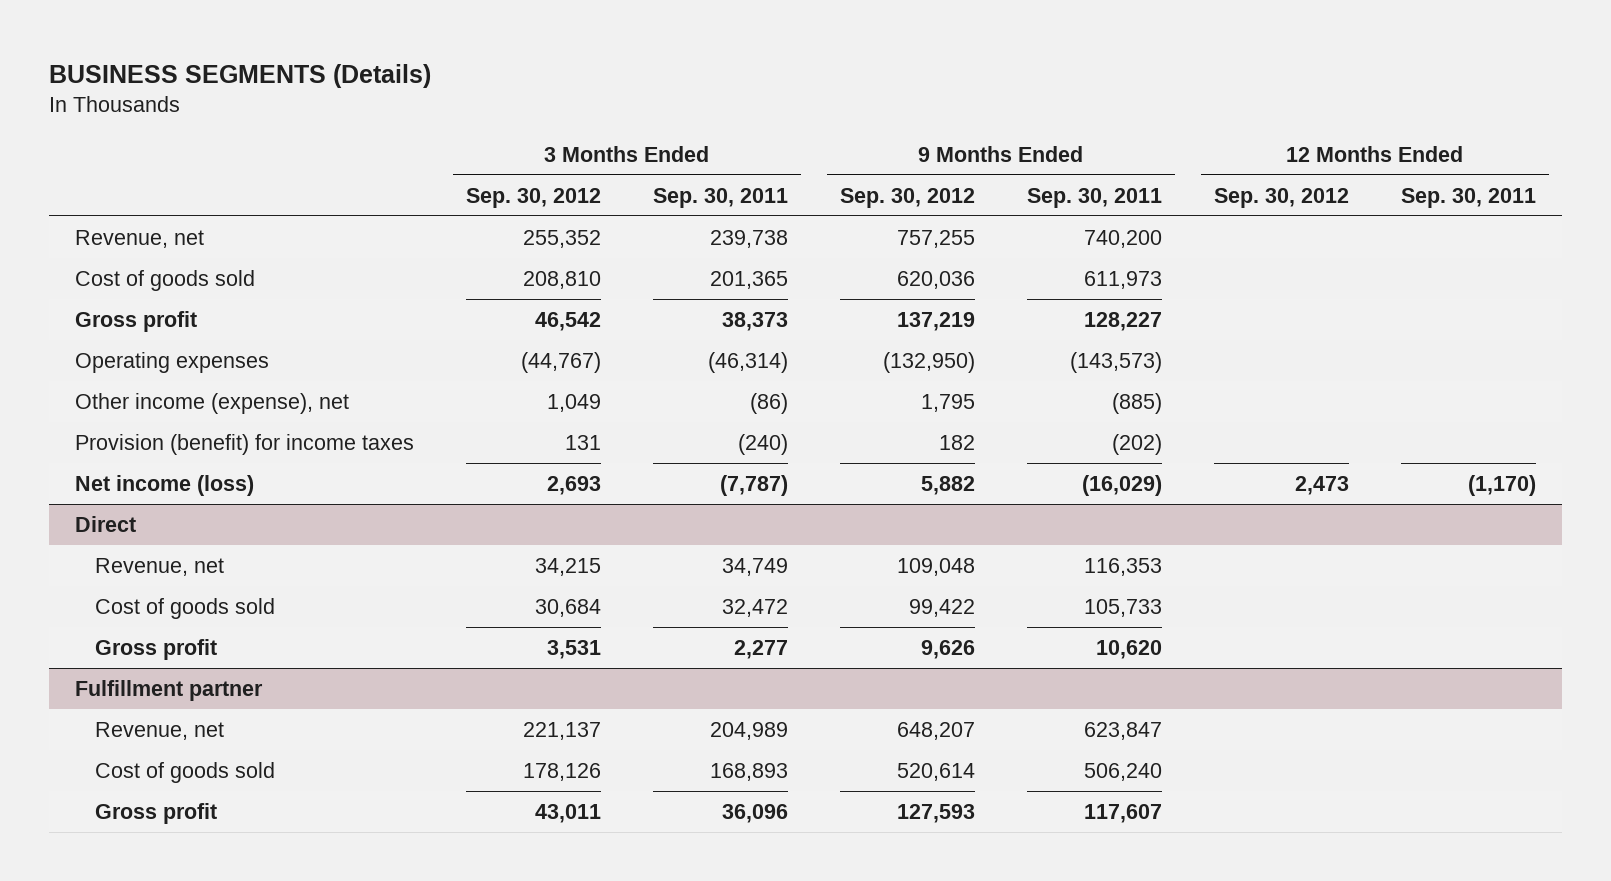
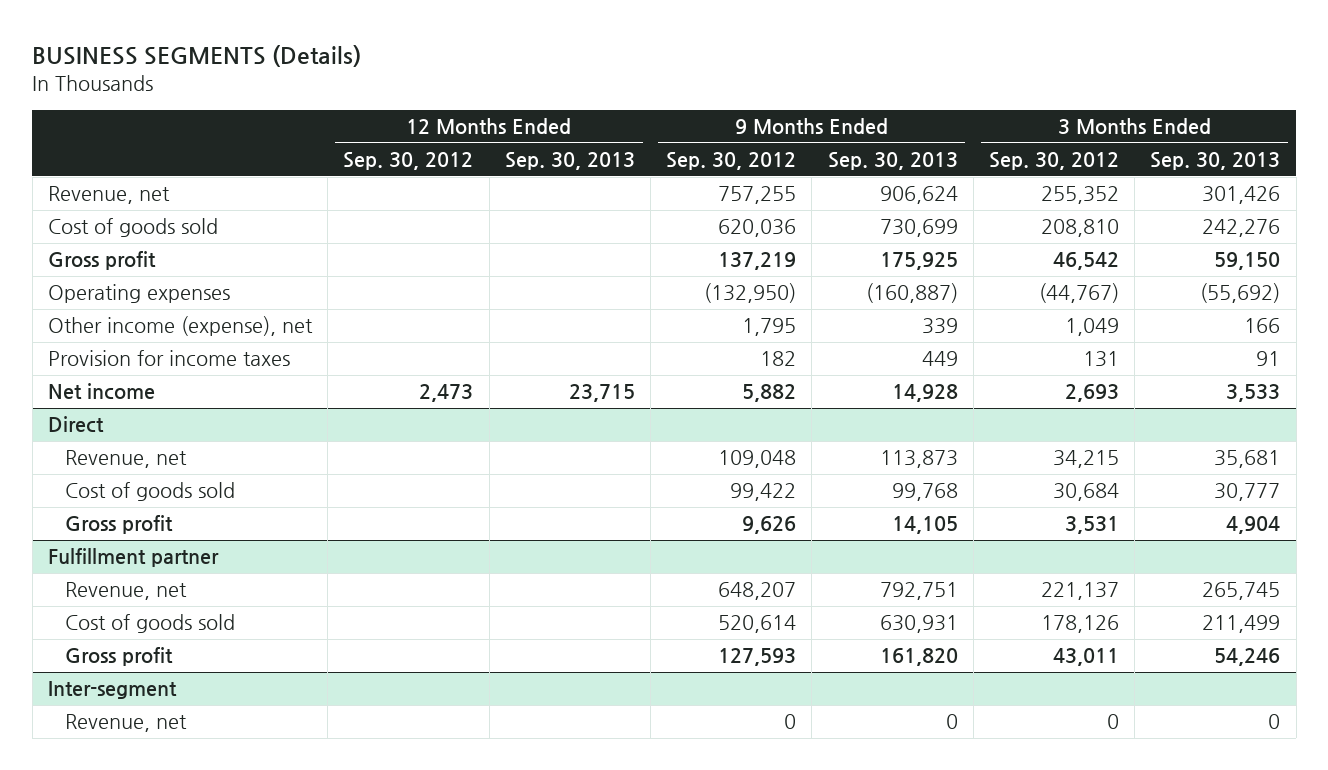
[653,187,789,208] Sep. 30, 2011 -> none
[1027,187,1163,208] Sep. 30, 2011 -> none
[1401,187,1537,208] Sep. 30, 2011 -> none
none -> [504,152,635,171] Sep. 30, 2013
none -> [827,152,958,171] Sep. 30, 2013
none -> [1150,152,1281,171] Sep. 30, 2013
[75,433,415,455] Provision (benefit) for income taxes -> [47,350,290,367] Provision for income taxes
[75,474,255,496] Net income (loss) -> [47,383,155,401] Net income
none -> [47,681,177,700] Inter-segment
none -> [64,714,187,733] Revenue, net

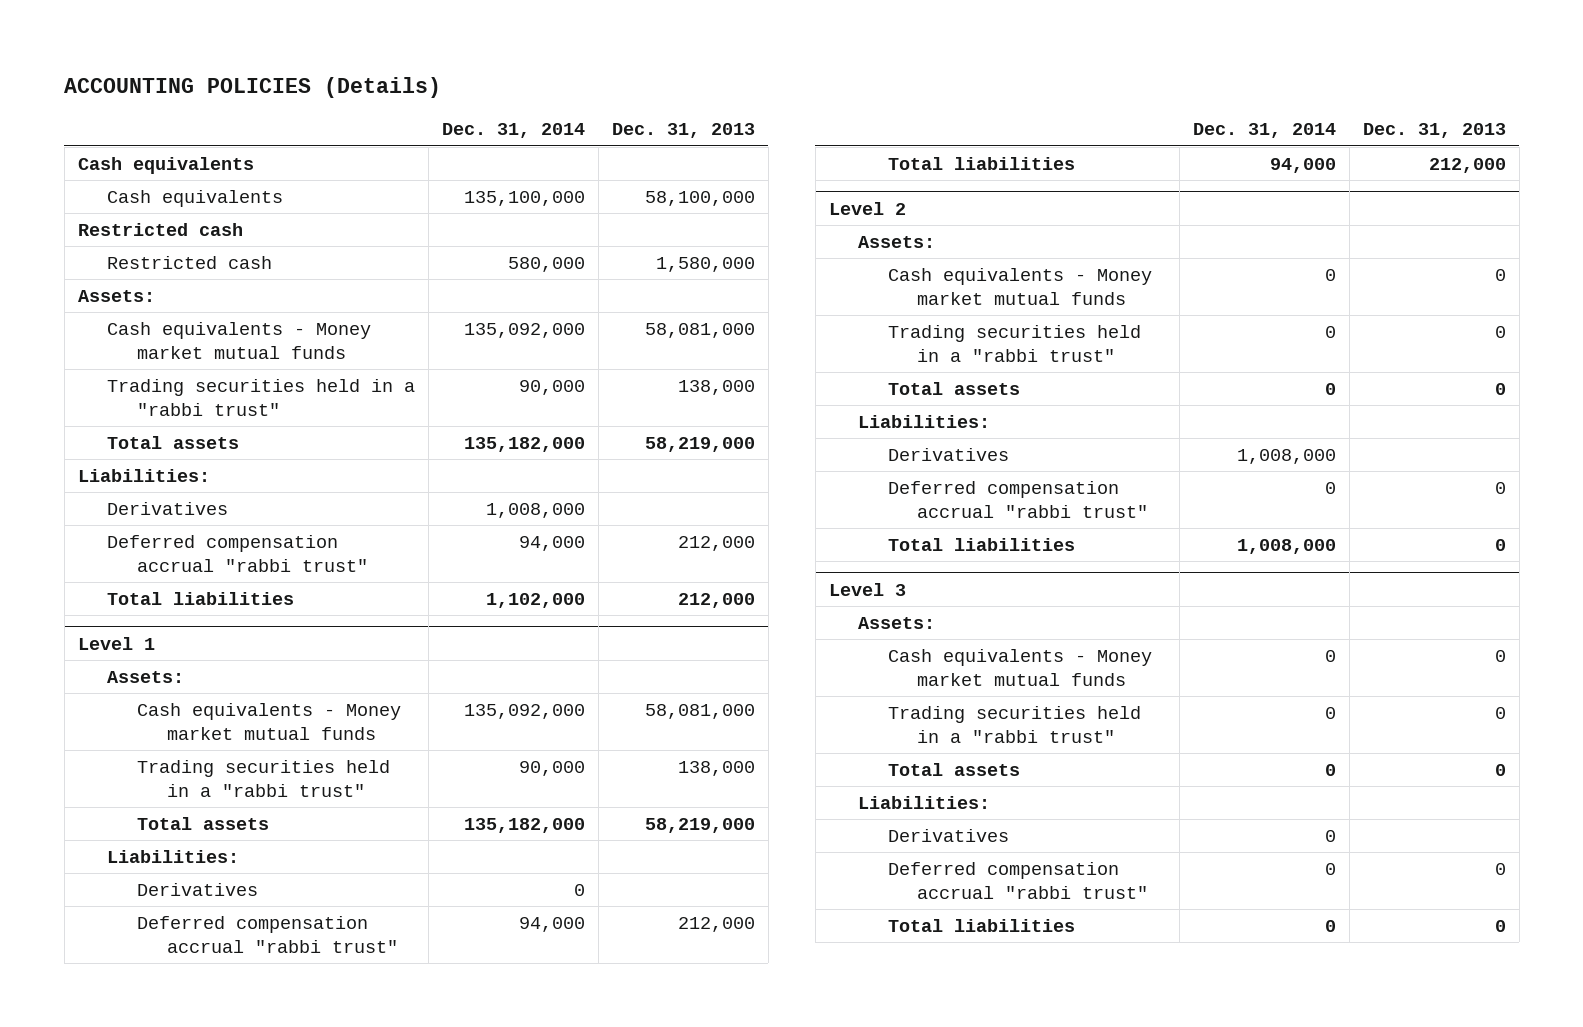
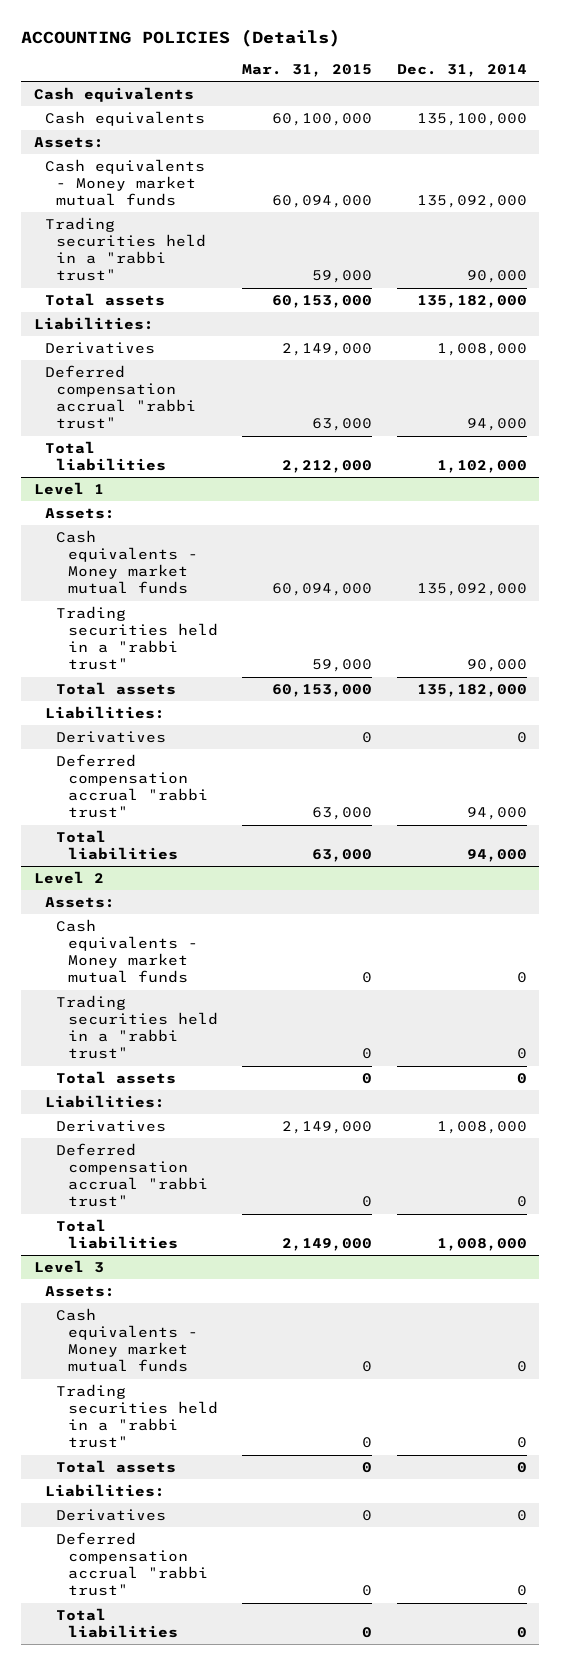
[611,123,755,139] Dec. 31, 2013 -> none
none -> [242,63,373,77] Mar. 31, 2015
[77,222,243,236] Restricted cash -> none
[107,255,273,269] Restricted cash -> none

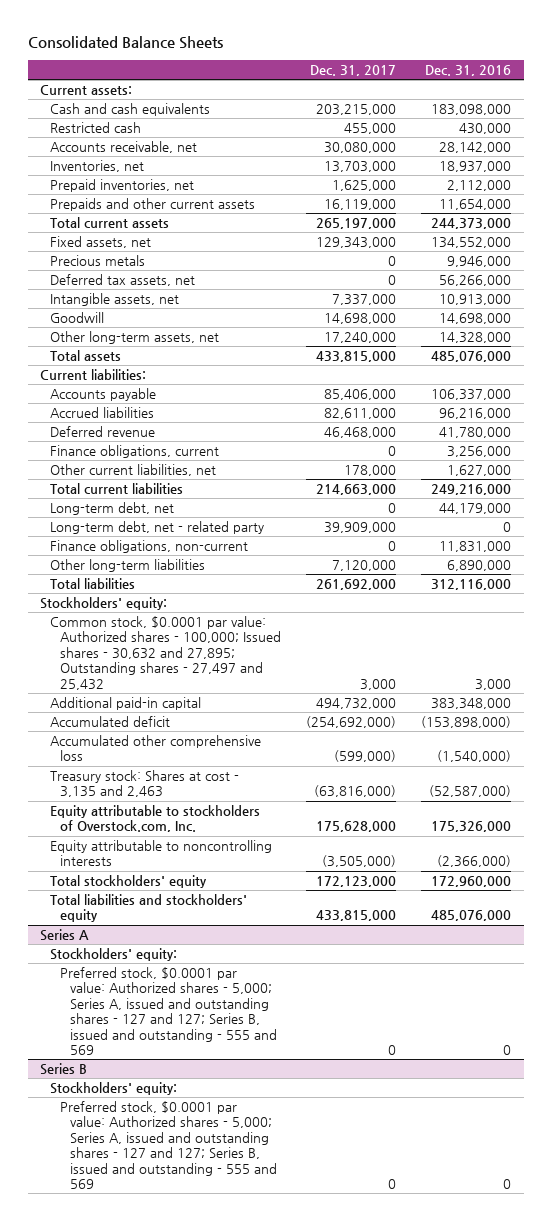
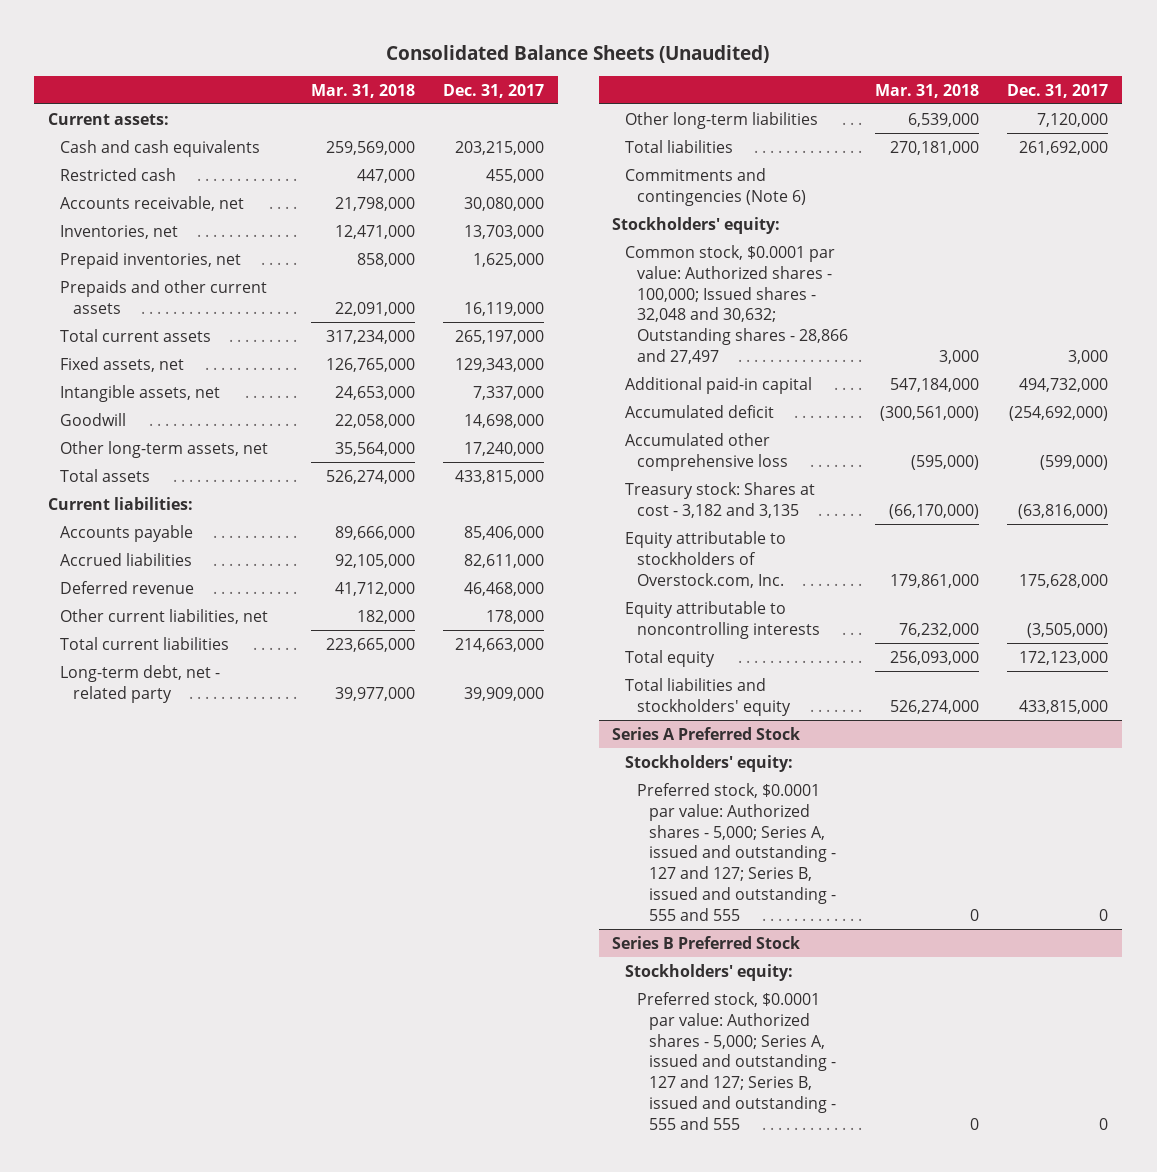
[27,36,223,50] Consolidated Balance Sheets -> [386,44,770,63] Consolidated Balance Sheets (Unaudited)
[425,65,512,77] Dec. 31, 2016 -> none
none -> [311,83,416,98] Mar. 31, 2018
[50,255,146,267] Precious metals -> none
[50,274,196,287] Deferred tax assets, net -> none
[50,445,220,459] Finance obligations, current -> none
[50,502,175,516] Long-term debt, net -> none
[50,540,249,554] Finance obligations, non-current -> none
none -> [624,167,806,206] Commitments and contingencies (Note 6)
[50,616,282,690] Common stock, $0.0001 par value: Authorized shares - 100,000; Issued shares - 30,632 and 27,895; Outstanding shares - 27,497 and 25,432 -> [624,244,848,365] Common stock, $0.0001 par value: Authorized shares - 100,000; Issued shares - 32,048 and 30,632; Outstanding shares - 28,866 and 27,497
[50,770,240,798] Treasury stock: Shares at cost - 3,135 and 2,463 -> [624,481,815,518] Treasury stock: Shares at cost - 3,182 and 3,135
[50,875,208,889] Total stockholders' equity -> [624,649,715,667] Total equity
[40,929,90,942] Series A -> [612,726,801,740] Series A Preferred Stock
[60,967,278,1055] Preferred stock, $0.0001 par value: Authorized shares - 5,000; Series A, issued and outstanding shares - 127 and 127; Series B, issued and outstanding - 555 and 569 -> [636,782,836,922] Preferred stock, $0.0001 par value: Authorized shares - 5,000; Series A, issued and outstanding - 127 and 127; Series B, issued and outstanding - 555 and 555
[40,1063,88,1076] Series B -> [612,935,801,949] Series B Preferred Stock
[60,1101,278,1189] Preferred stock, $0.0001 par value: Authorized shares - 5,000; Series A, issued and outstanding shares - 127 and 127; Series B, issued and outstanding - 555 and 569 -> [636,991,836,1131] Preferred stock, $0.0001 par value: Authorized shares - 5,000; Series A, issued and outstanding - 127 and 127; Series B, issued and outstanding - 555 and 555

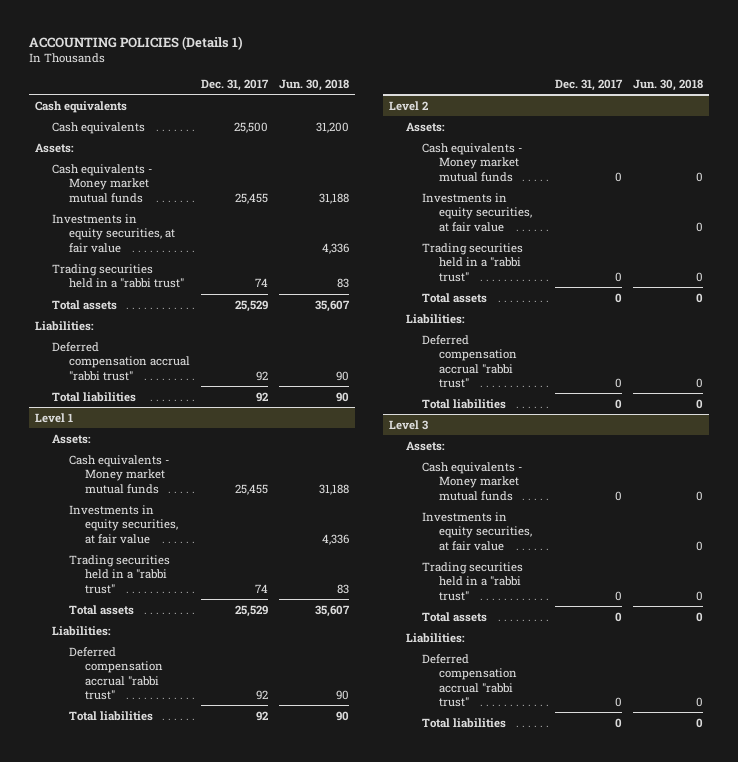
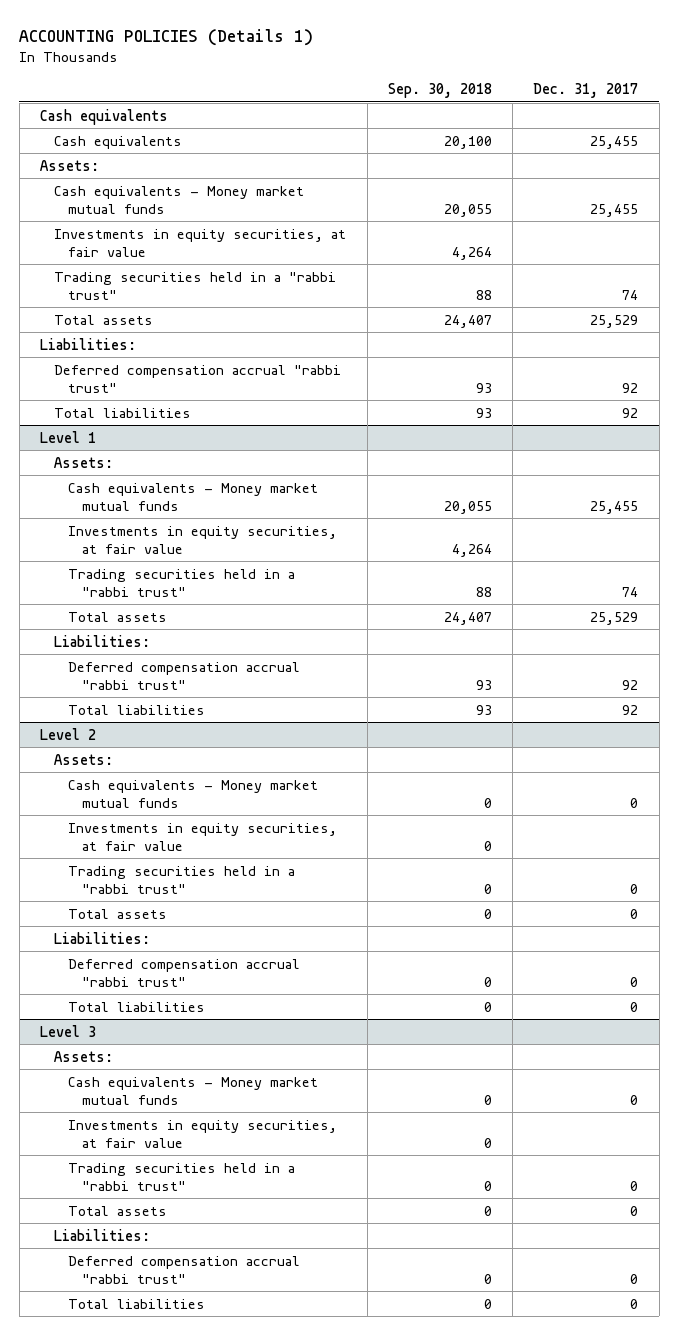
[279,78,350,91] Jun. 30, 2018 -> none
none -> [387,83,492,99] Sep. 30, 2018
[233,121,268,133] 25,500 -> [590,135,639,149] 25,455

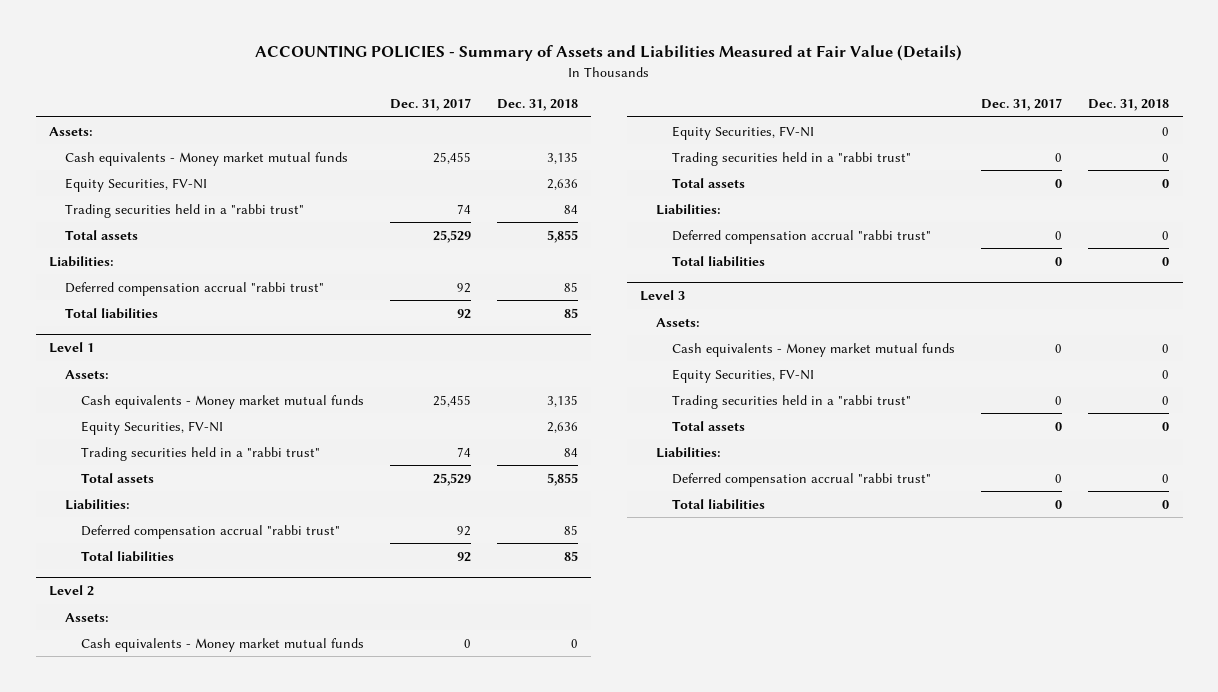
[19,29,314,47] ACCOUNTING POLICIES (Details 1) -> [255,45,963,62] ACCOUNTING POLICIES - Summary of Assets and Liabilities Measured at Fair Value (Details)
[387,83,492,99] Sep. 30, 2018 -> none
none -> [497,99,579,112] Dec. 31, 2018
[40,108,169,125] Cash equivalents -> none
[54,135,183,149] Cash equivalents -> none
[54,228,347,257] Investments in equity securities, at fair value -> [64,177,207,192] Equity Securities, FV-NI
[68,525,338,554] Investments in equity securities, at fair value -> [80,420,223,435] Equity Securities, FV-NI
[68,822,338,851] Investments in equity securities, at fair value -> [671,125,814,140] Equity Securities, FV-NI
[68,1119,338,1148] Investments in equity securities, at fair value -> [671,368,814,383] Equity Securities, FV-NI

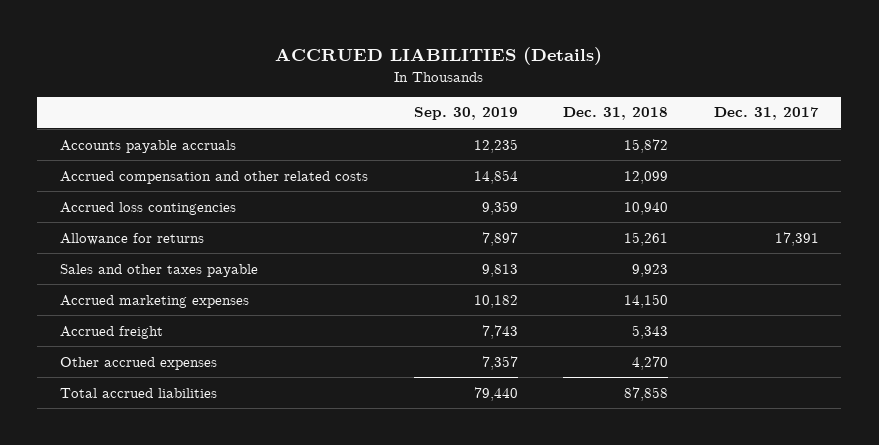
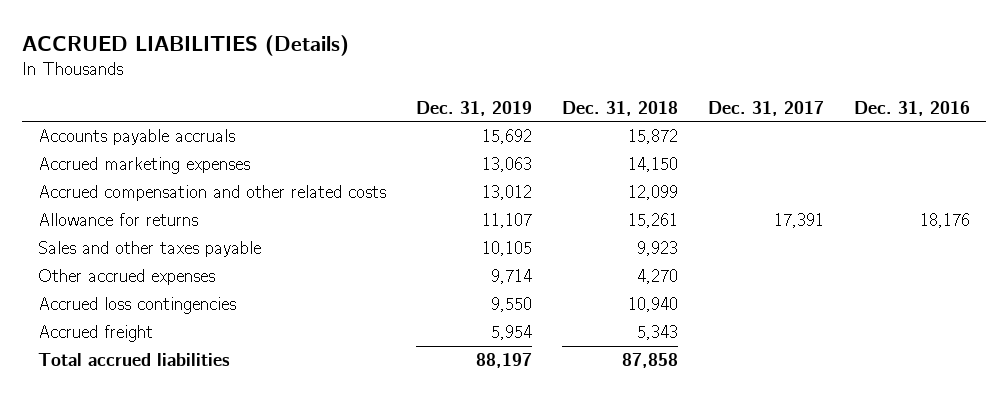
[413,107,518,121] Sep. 30, 2019 -> none
none -> [415,100,532,116] Dec. 31, 2019
none -> [854,100,971,116] Dec. 31, 2016
[60,294,250,308] Accrued marketing expenses -> [37,157,250,175] Accrued marketing expenses
[60,201,237,215] Accrued loss contingencies -> [37,297,236,315] Accrued loss contingencies
[60,325,164,339] Accrued freight -> [37,325,153,343] Accrued freight

